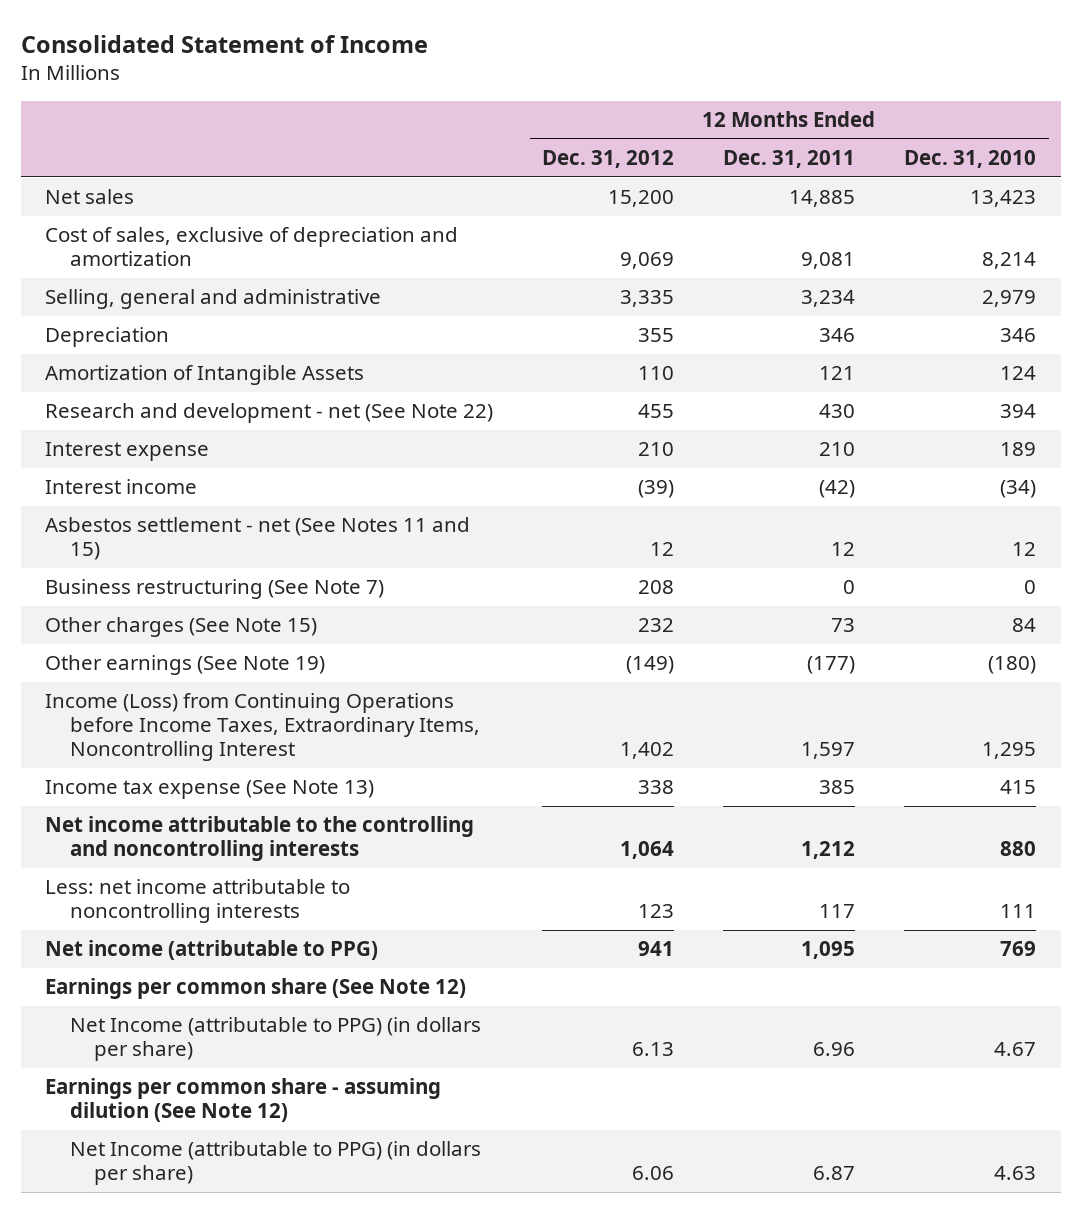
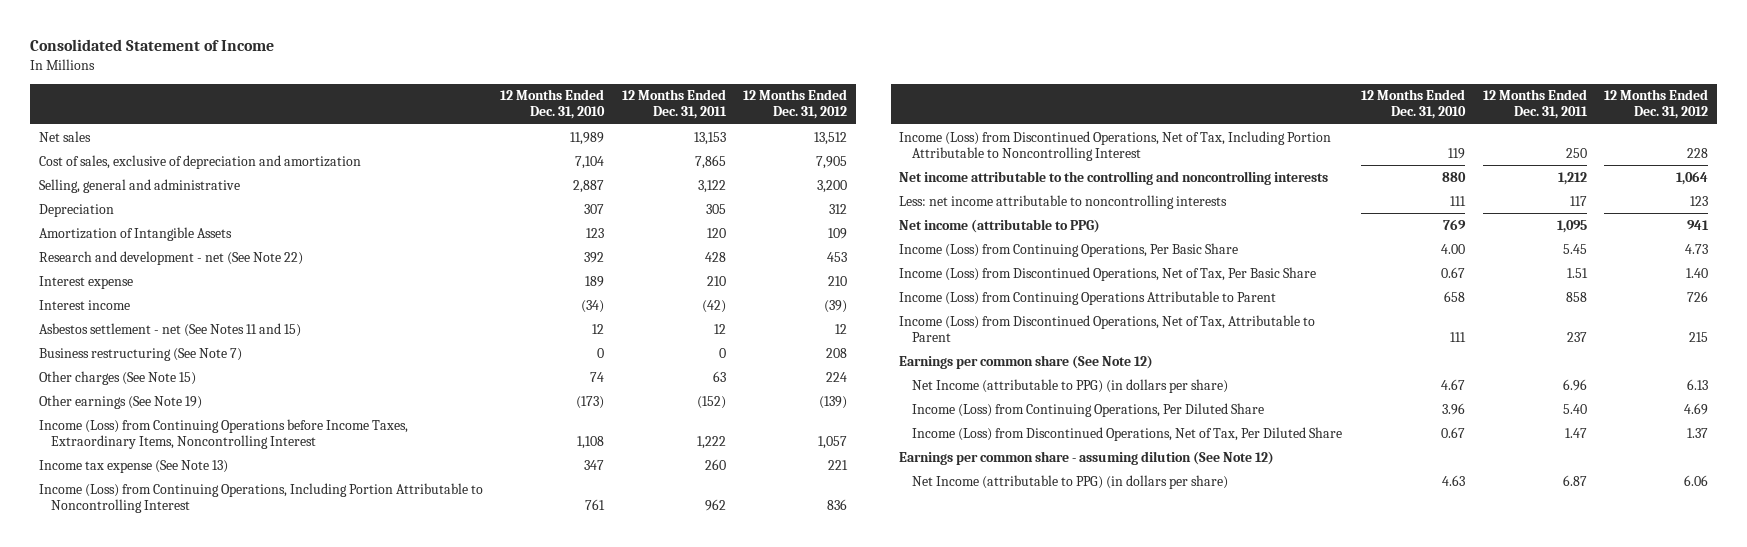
[608,190,675,208] 15,200 -> [814,131,848,145] 13,512
[789,190,856,208] 14,885 -> [693,131,726,145] 13,153
[970,190,1037,208] 13,423 -> [570,131,605,145] 11,989
[620,252,675,270] 9,069 -> [816,155,848,169] 7,905
[801,252,856,270] 9,081 -> [694,154,726,169] 7,865
[982,252,1037,270] 8,214 -> [575,155,605,169] 7,104
[620,290,675,308] 3,335 -> [817,179,848,193] 3,200
[801,290,856,308] 3,234 -> [697,179,726,193] 3,122
[982,290,1037,308] 2,979 -> [573,179,605,193] 2,887
[638,328,675,343] 355 -> [829,203,848,214] 312
[819,328,856,343] 346 -> [705,203,726,214] 305
[1000,328,1037,343] 346 -> [584,203,605,214] 307
[638,366,675,381] 110 -> [828,227,848,239] 109
[819,366,856,381] 121 -> [706,227,726,238] 120
[1000,366,1037,381] 124 -> [586,227,605,238] 123
[638,404,675,419] 455 -> [827,251,848,262] 453
[819,404,856,419] 430 -> [704,251,726,262] 428
[1000,404,1037,419] 394 -> [584,251,605,263] 392
[638,618,675,633] 232 -> [826,371,848,382] 224
[831,618,856,633] 73 -> [712,370,726,382] 63
[1012,618,1037,633] 84 -> [590,371,605,382] 74
[626,656,675,675] (149) -> [819,395,848,409] (139)
[807,656,856,675] (177) -> [696,395,726,409] (152)
[988,656,1037,675] (180) -> [576,395,605,409] (173)
[620,741,675,759] 1,402 -> [818,435,848,449] 1,057
[801,741,856,759] 1,597 -> [696,435,726,449] 1,222
[982,741,1037,759] 1,295 -> [577,435,605,449] 1,108
[638,780,675,795] 338 -> [828,459,849,470] 221
[819,780,856,795] 385 -> [704,458,726,470] 260
[1000,780,1037,795] 415 -> [584,459,605,470] 347
none -> [38,482,483,513] Income (Loss) from Continuing Operations, Including Portion Attributable to Noncontrolling Interest
none -> [899,130,1332,161] Income (Loss) from Discontinued Operations, Net of Tax, Including Portion Attributable to Noncontrolling Interest
none -> [899,242,1239,257] Income (Loss) from Continuing Operations, Per Basic Share
none -> [899,266,1317,281] Income (Loss) from Discontinued Operations, Net of Tax, Per Basic Share
none -> [899,290,1277,305] Income (Loss) from Continuing Operations Attributable to Parent
none -> [899,314,1316,342] Income (Loss) from Discontinued Operations, Net of Tax, Attributable to Parent
none -> [911,402,1264,417] Income (Loss) from Continuing Operations, Per Diluted Share
none -> [911,426,1342,441] Income (Loss) from Discontinued Operations, Net of Tax, Per Diluted Share

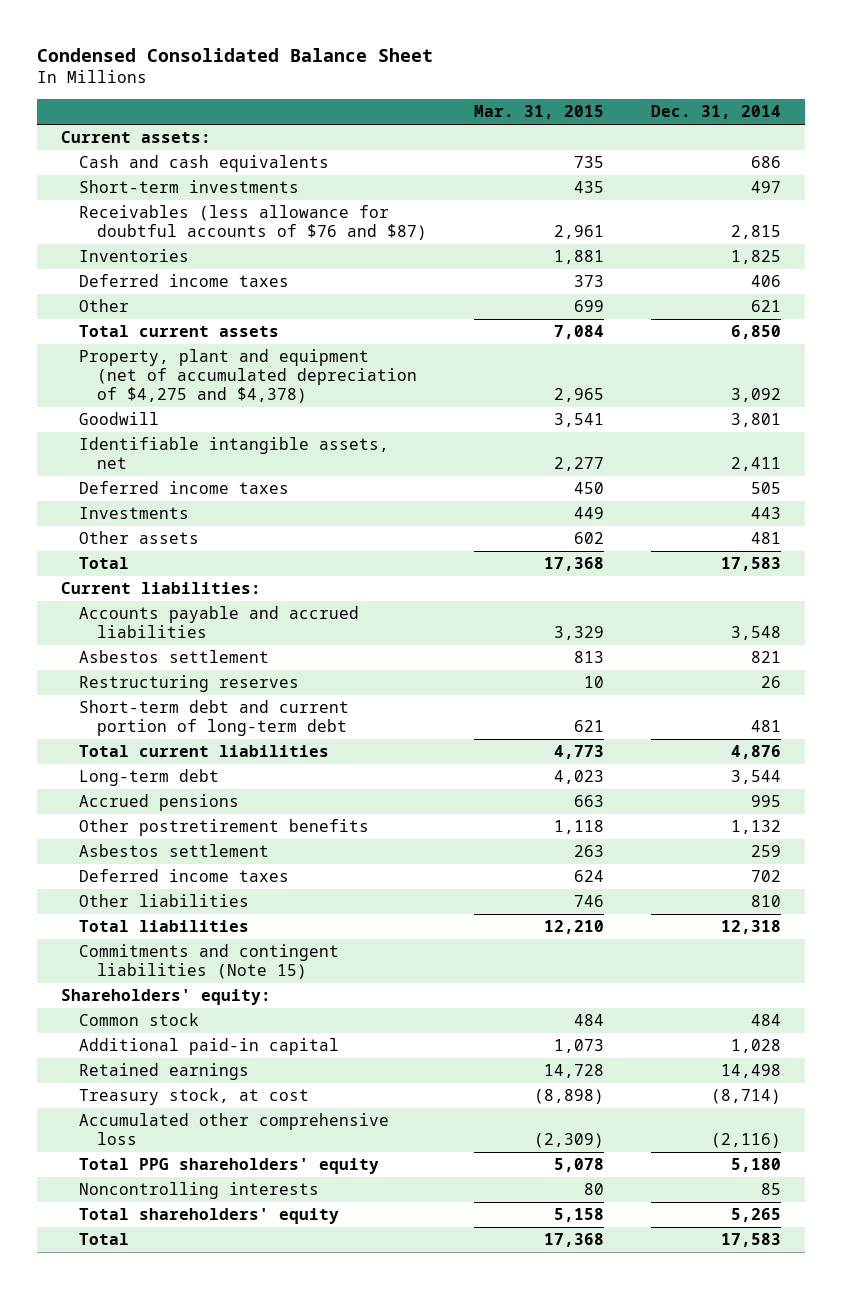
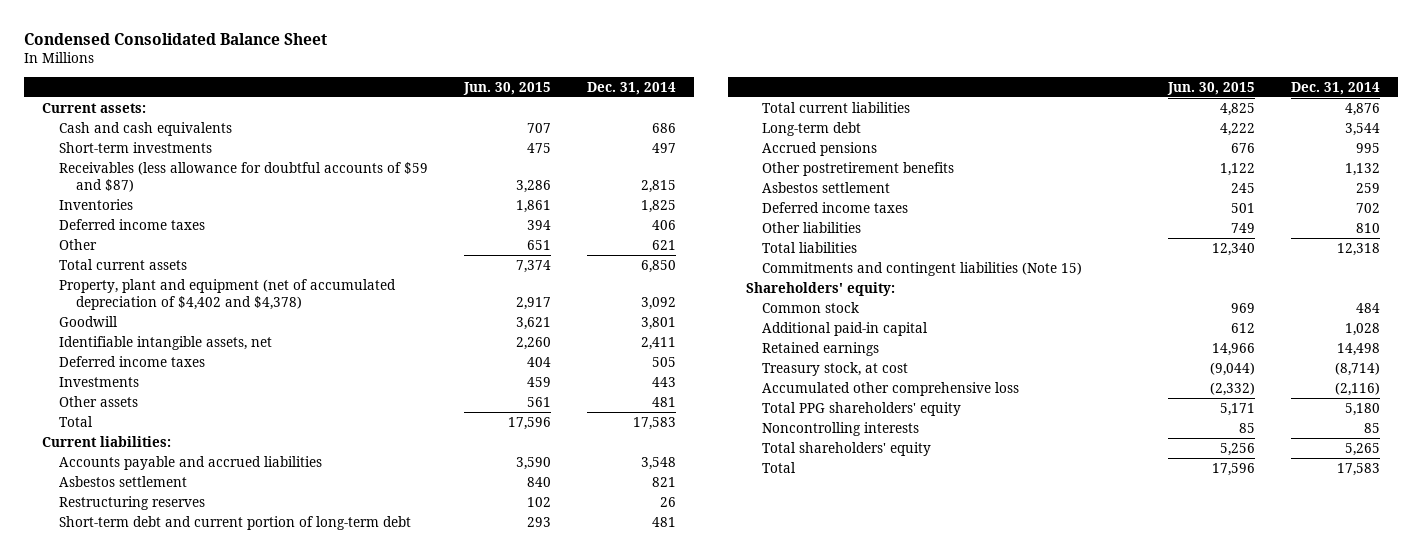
[474,105,605,120] Mar. 31, 2015 -> none
none -> [463,81,552,95] Jun. 30, 2015
[79,205,428,241] Receivables (less allowance for doubtful accounts of $76 and $87) -> [58,162,428,192] Receivables (less allowance for doubtful accounts of $59 and $87)
[79,349,418,404] Property, plant and equipment (net of accumulated depreciation of $4,275 and $4,378) -> [58,279,396,310] Property, plant and equipment (net of accumulated depreciation of $4,402 and $4,378)

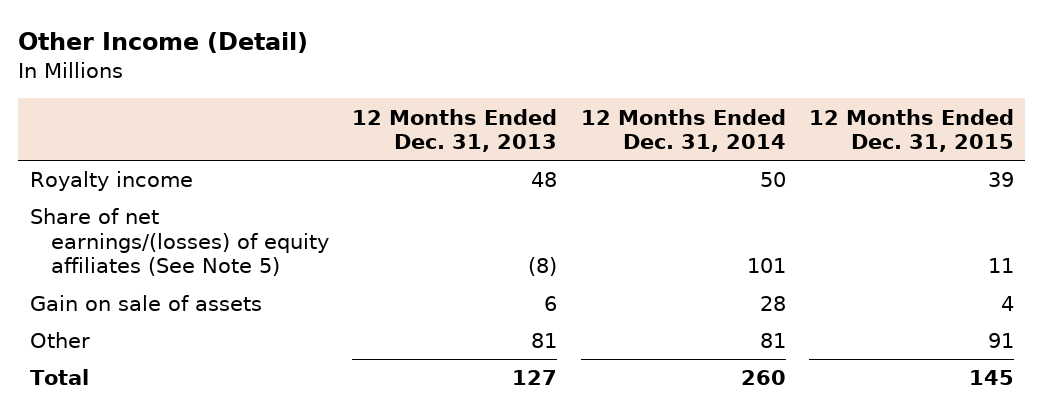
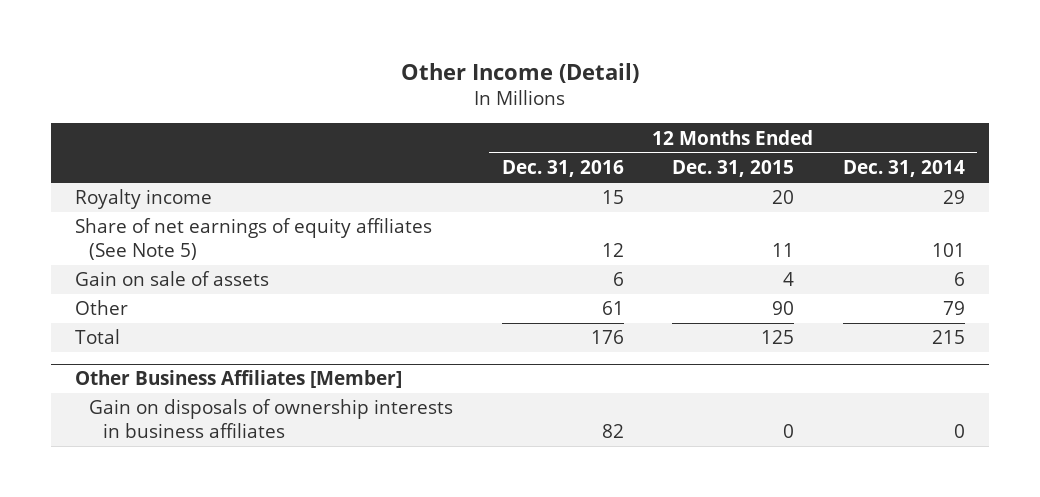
[352,108,558,153] 12 Months Ended Dec. 31, 2013 -> none
none -> [501,160,624,178] Dec. 31, 2016
[759,172,786,188] 50 -> [942,190,965,205] 29
[987,172,1014,188] 39 -> [772,190,795,205] 20
[29,208,330,277] Share of net earnings/(losses) of equity affiliates (See Note 5) -> [75,218,433,261] Share of net earnings of equity affiliates (See Note 5)
[759,296,786,312] 28 -> [953,272,965,287] 6
[759,333,786,349] 81 -> [942,301,965,316] 79
[987,333,1014,349] 91 -> [772,301,795,316] 90
[740,370,786,386] 260 -> [931,330,965,345] 215
[968,370,1014,386] 145 -> [761,330,795,345] 125
none -> [75,370,403,389] Other Business Affiliates [Member]
none -> [88,399,453,439] Gain on disposals of ownership interests in business affiliates

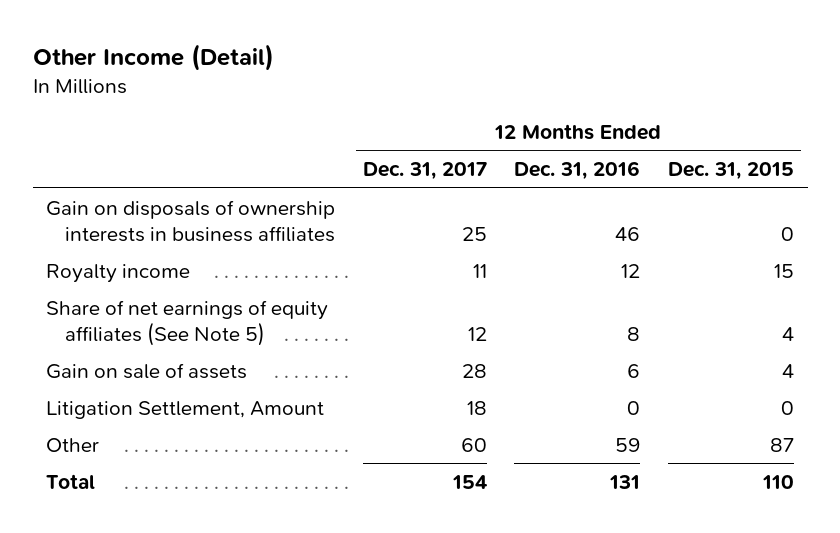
[842,160,965,178] Dec. 31, 2014 -> none
none -> [362,162,487,181] Dec. 31, 2017
none -> [46,199,336,242] Gain on disposals of ownership interests in business affiliates
[601,190,624,205] 15 -> [621,263,641,278] 12
[772,190,795,205] 20 -> [773,263,794,278] 15
[601,243,624,258] 12 -> [627,326,641,341] 8
[772,243,795,258] 11 -> [781,326,794,341] 4
[75,370,403,389] Other Business Affiliates [Member] -> none
[88,399,453,439] Gain on disposals of ownership interests in business affiliates -> none
none -> [46,400,325,419] Litigation Settlement, Amount
[601,301,624,316] 61 -> [615,437,641,452] 59
[772,301,795,316] 90 -> [769,437,794,452] 87
[590,330,624,345] 176 -> [609,474,641,489] 131
[761,330,795,345] 125 -> [761,474,794,489] 110

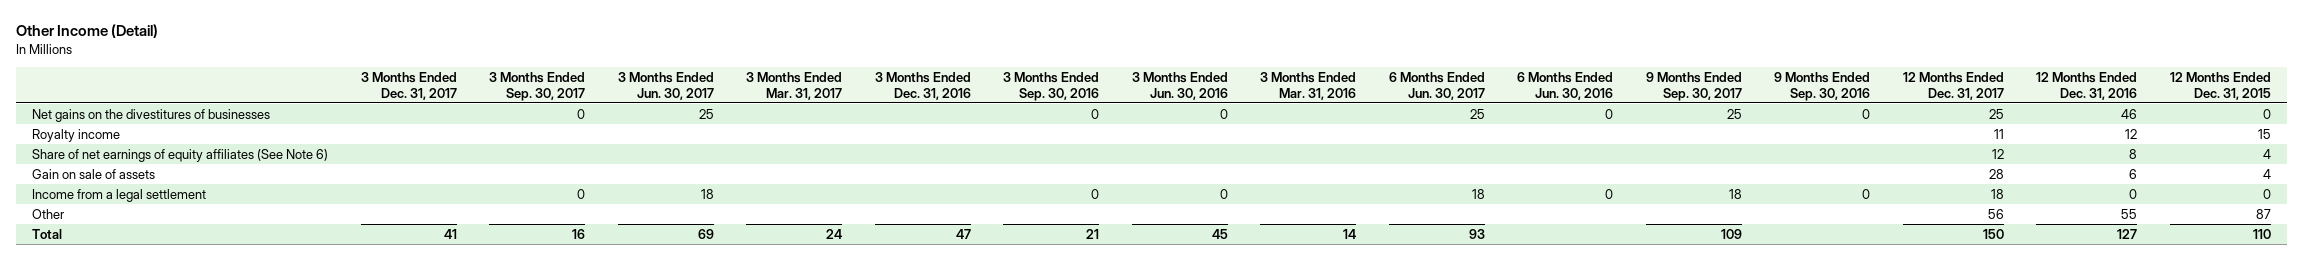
none -> [360,71,457,100] 3 Months Ended Dec. 31, 2017
none -> [489,71,586,101] 3 Months Ended Sep. 30, 2017
none -> [617,71,714,100] 3 Months Ended Jun. 30, 2017
none -> [746,71,843,100] 3 Months Ended Mar. 31, 2017
none -> [874,71,971,100] 3 Months Ended Dec. 31, 2016
none -> [1003,71,1100,101] 3 Months Ended Sep. 30, 2016
none -> [1131,71,1228,100] 3 Months Ended Jun. 30, 2016
none -> [1260,71,1357,100] 3 Months Ended Mar. 31, 2016
none -> [1388,71,1485,100] 6 Months Ended Jun. 30, 2017
none -> [1517,71,1614,100] 6 Months Ended Jun. 30, 2016
none -> [1645,71,1742,101] 9 Months Ended Sep. 30, 2017
none -> [1774,71,1871,101] 9 Months Ended Sep. 30, 2016
[46,199,336,242] Gain on disposals of ownership interests in business affiliates -> [32,108,271,122] Net gains on the divestitures of businesses
[46,299,329,346] Share of net earnings of equity affiliates (See Note 5) -> [32,148,329,162] Share of net earnings of equity affiliates (See Note 6)
[46,400,325,419] Litigation Settlement, Amount -> none
none -> [32,188,207,202] Income from a legal settlement
[460,437,487,452] 60 -> [1987,208,2004,219] 56
[615,437,641,452] 59 -> [2121,208,2138,219] 55
[451,474,487,489] 154 -> [1982,228,2004,239] 150
[609,474,641,489] 131 -> [2117,228,2138,239] 127

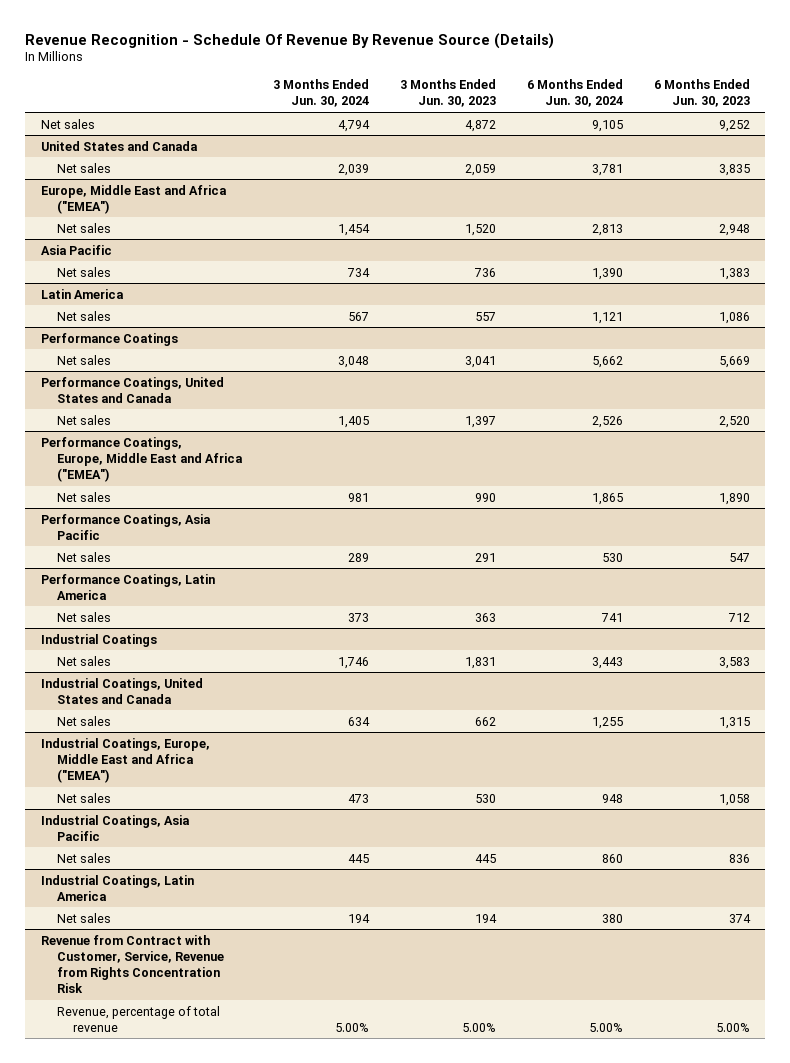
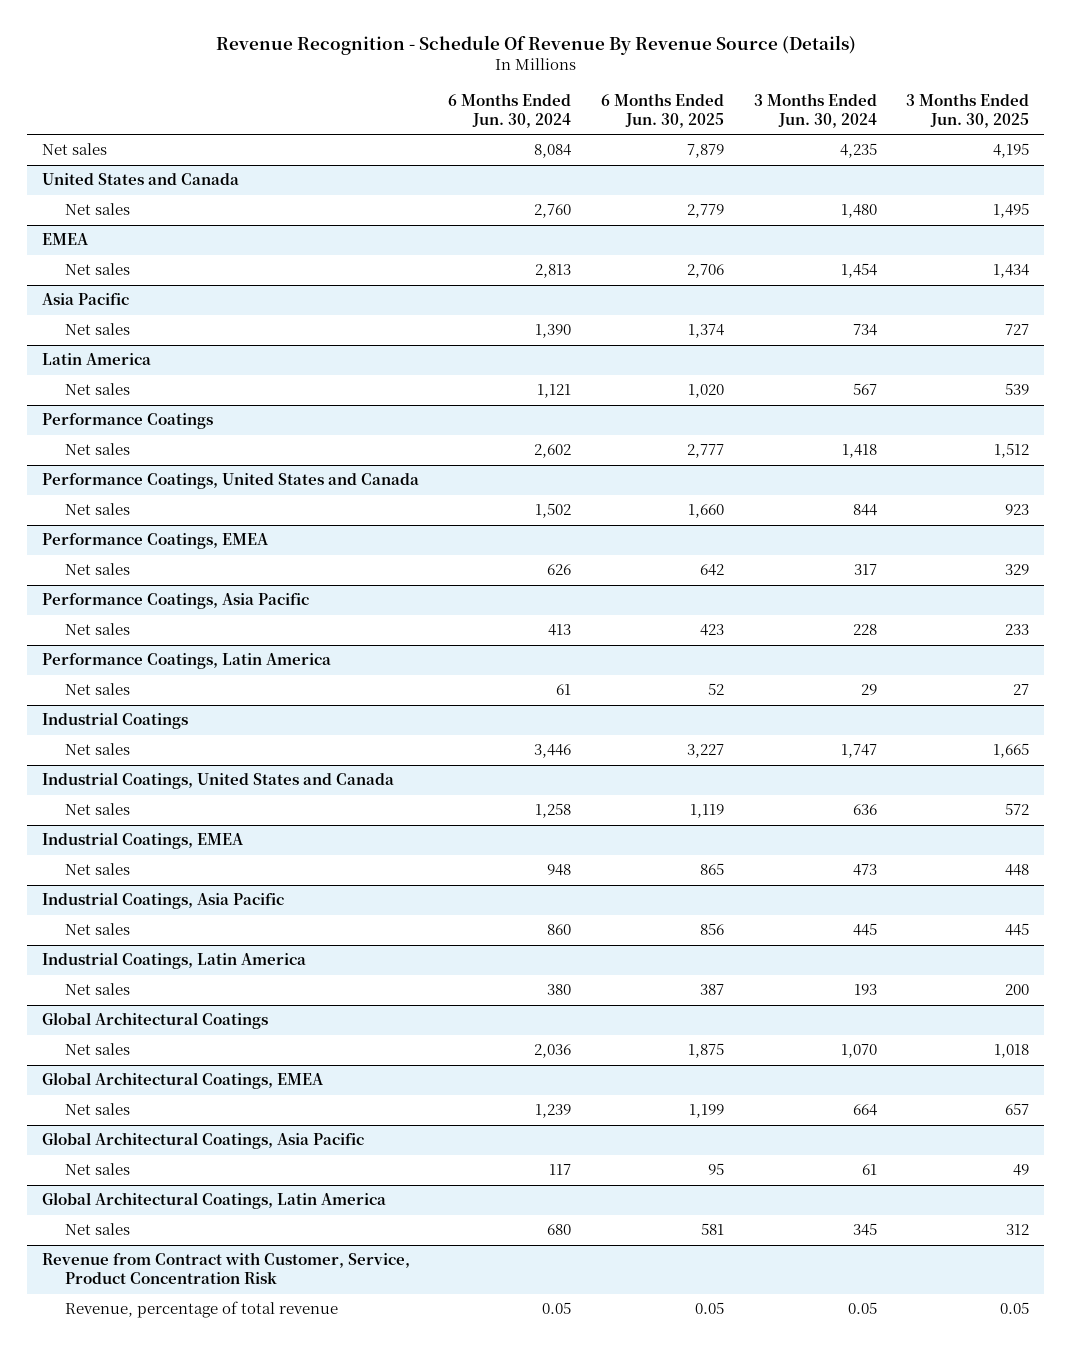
[399,79,496,108] 3 Months Ended Jun. 30, 2023 -> none
[653,79,750,108] 6 Months Ended Jun. 30, 2023 -> none
none -> [601,92,725,128] 6 Months Ended Jun. 30, 2025
none -> [906,92,1030,128] 3 Months Ended Jun. 30, 2025
[337,119,370,132] 4,794 -> [839,143,877,159] 4,235
[591,119,623,132] 9,105 -> [534,144,572,159] 8,084
[337,163,369,176] 2,039 -> [840,204,877,219] 1,480
[591,163,623,176] 3,781 -> [534,204,572,219] 2,760
[40,184,227,214] Europe, Middle East and Africa ("EMEA") -> [41,233,89,246] EMEA
[337,355,369,368] 3,048 -> [841,444,877,459] 1,418
[591,355,623,368] 5,662 -> [534,444,572,459] 2,602
[40,436,243,482] Performance Coatings, Europe, Middle East and Africa ("EMEA") -> none
[337,415,369,428] 1,405 -> [852,504,877,517] 844
[591,415,623,428] 2,526 -> [535,503,572,519] 1,502
none -> [41,533,269,550] Performance Coatings, EMEA
[347,492,369,502] 981 -> [853,564,877,576] 317
[591,492,623,505] 1,865 -> [547,564,572,576] 626
[347,552,369,562] 289 -> [852,624,877,636] 228
[601,552,623,562] 530 -> [548,624,572,637] 413
[347,612,369,622] 373 -> [860,684,877,696] 29
[600,612,623,622] 741 -> [556,684,572,696] 61
[337,656,369,669] 1,746 -> [840,744,877,759] 1,747
[591,656,623,669] 3,443 -> [534,744,572,759] 3,446
[40,737,210,783] Industrial Coatings, Europe, Middle East and Africa ("EMEA") -> none
[347,716,370,726] 634 -> [852,804,877,816] 636
[591,716,623,729] 1,255 -> [535,803,572,819] 1,258
none -> [41,832,244,850] Industrial Coatings, EMEA
[347,913,370,923] 194 -> [853,984,877,996] 193
none -> [41,1012,268,1030] Global Architectural Coatings
none -> [64,1043,130,1056] Net sales
none -> [41,1072,324,1090] Global Architectural Coatings, EMEA
none -> [64,1103,130,1116] Net sales
none -> [41,1132,364,1150] Global Architectural Coatings, Asia Pacific
none -> [64,1163,130,1176] Net sales
none -> [41,1192,386,1210] Global Architectural Coatings, Latin America
none -> [64,1223,130,1236] Net sales
[40,934,224,993] Revenue from Contract with Customer, Service, Revenue from Rights Concentration Risk -> [41,1252,410,1285] Revenue from Contract with Customer, Service, Product Concentration Risk
[334,1022,369,1032] 5.00% -> [847,1302,877,1315] 0.05
[588,1022,623,1032] 5.00% -> [542,1302,572,1315] 0.05

